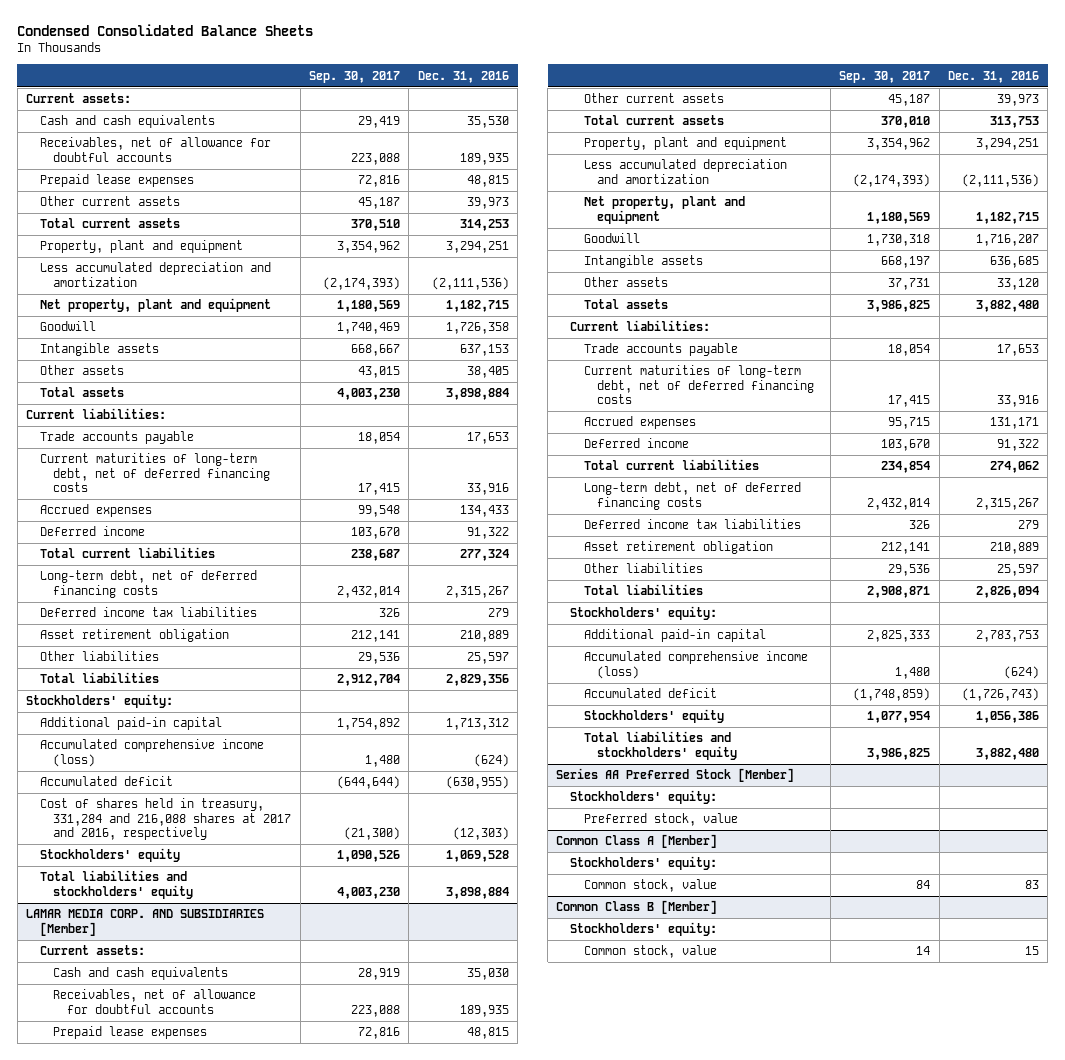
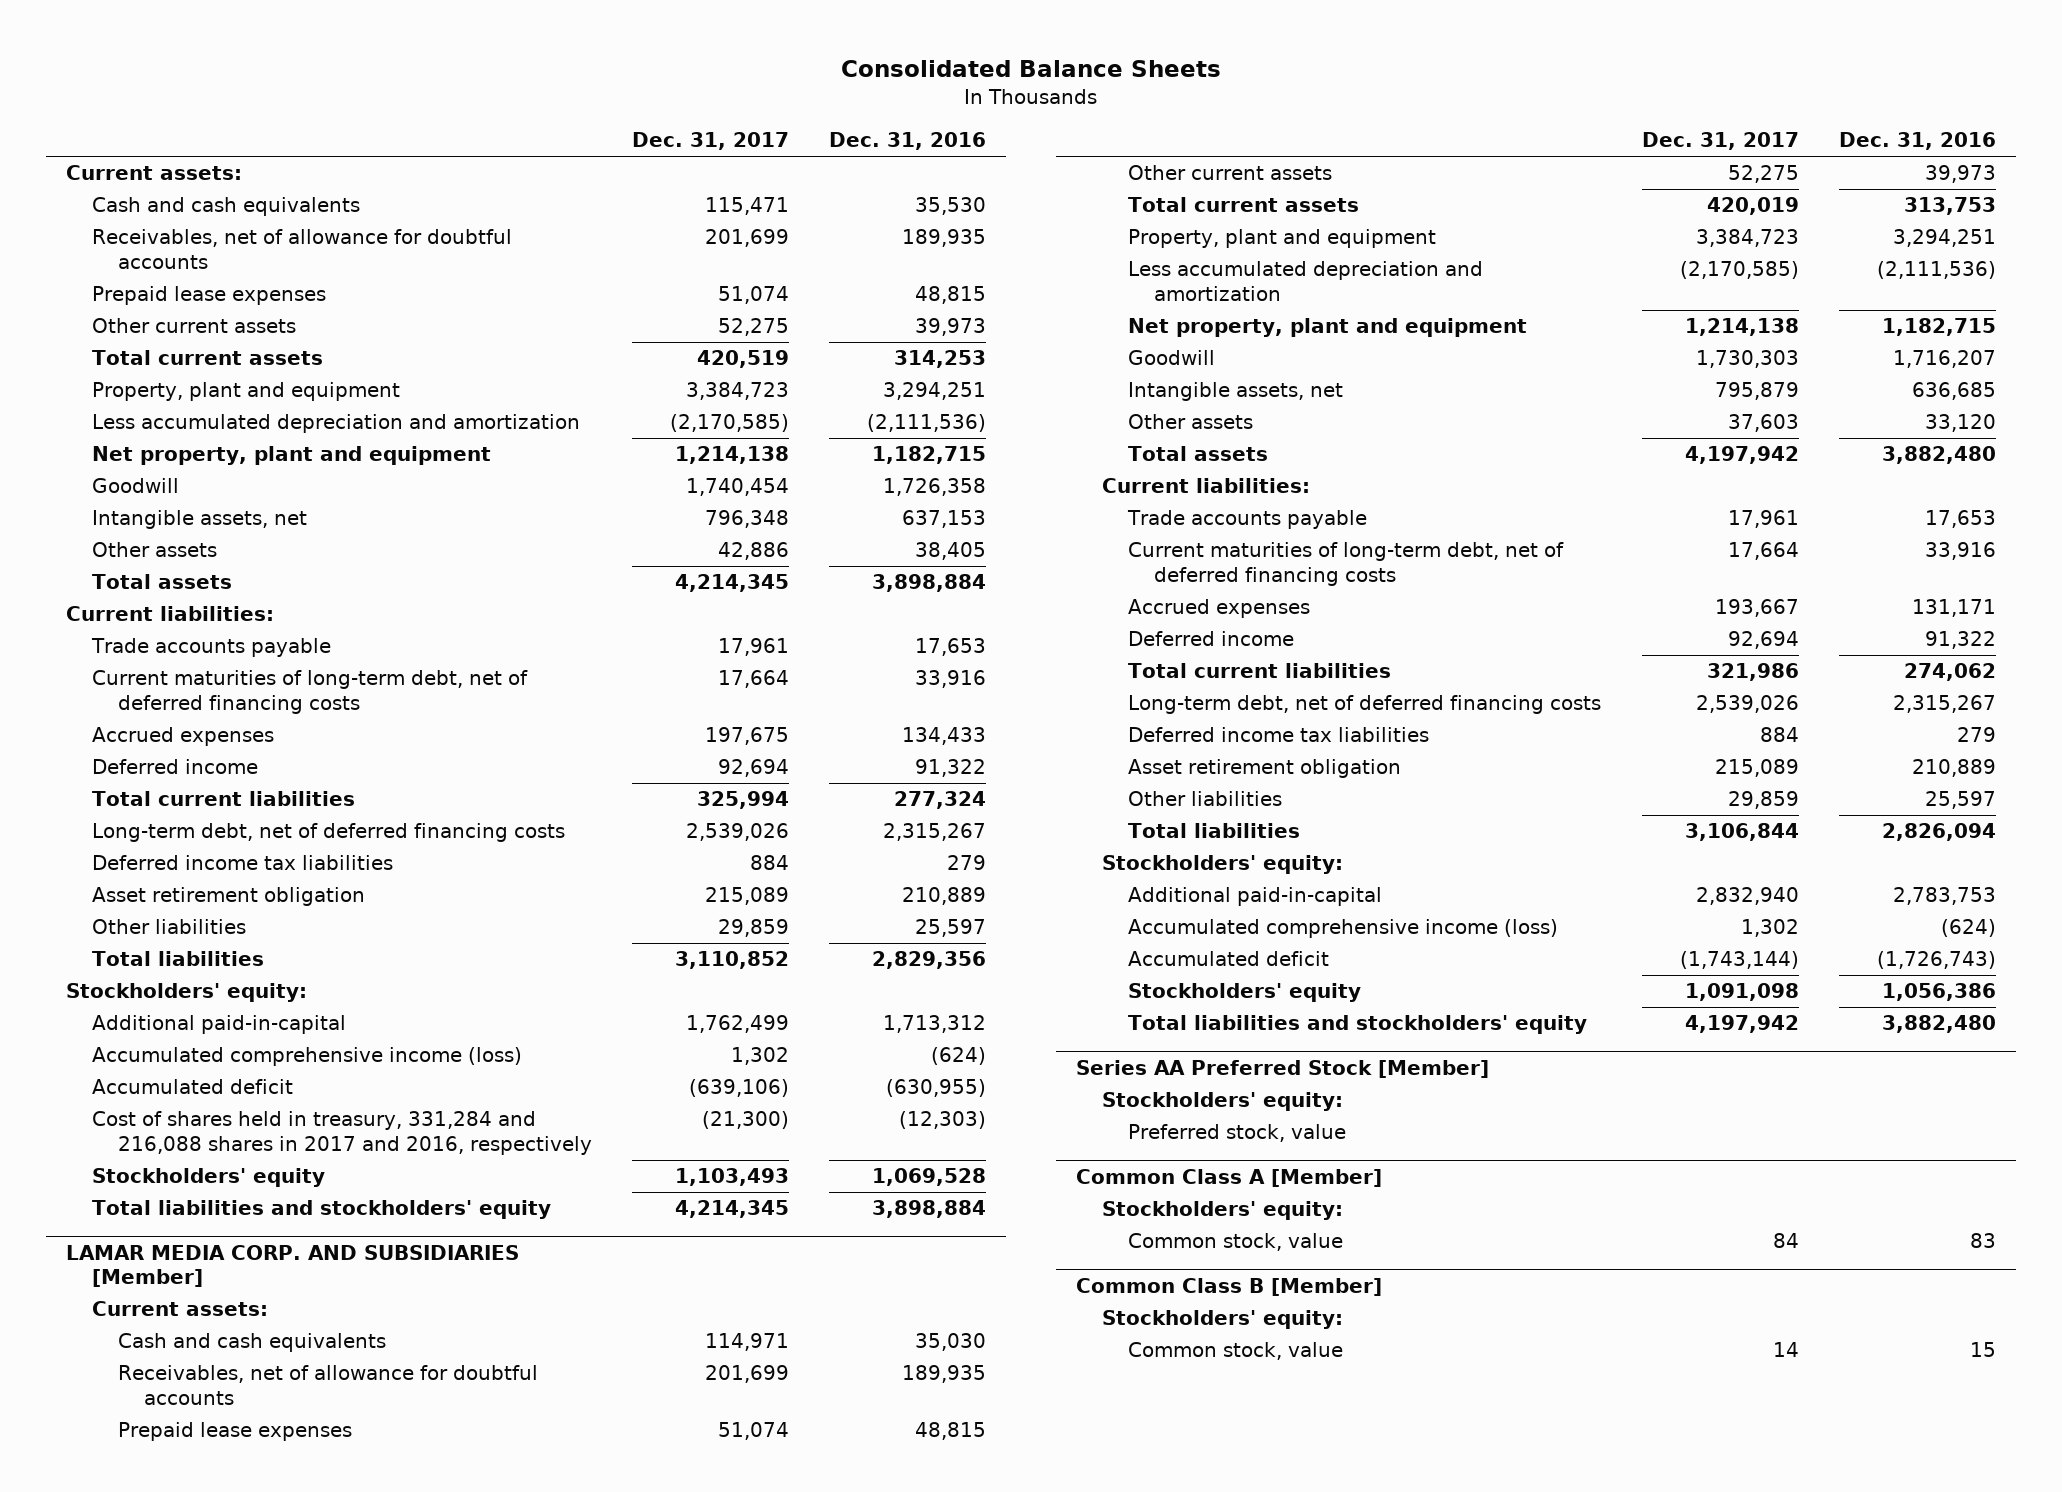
[17,23,314,36] Condensed Consolidated Balance Sheets -> [841,60,1222,78] Consolidated Balance Sheets
[309,70,401,83] Sep. 30, 2017 -> none
none -> [632,132,790,151] Dec. 31, 2017
[39,343,159,357] Intangible assets -> [92,510,308,530] Intangible assets, net
[39,717,222,731] Additional paid-in capital -> [92,1015,347,1035] Additional paid-in-capital
[39,798,292,840] Cost of shares held in treasury, 331,284 and 216,088 shares at 2017 and 2016, respectively -> [92,1111,593,1156] Cost of shares held in treasury, 331,284 and 216,088 shares in 2017 and 2016, respectively
[583,255,703,269] Intangible assets -> [1127,382,1343,402] Intangible assets, net
[583,629,766,643] Additional paid-in capital -> [1127,887,1382,907] Additional paid-in-capital

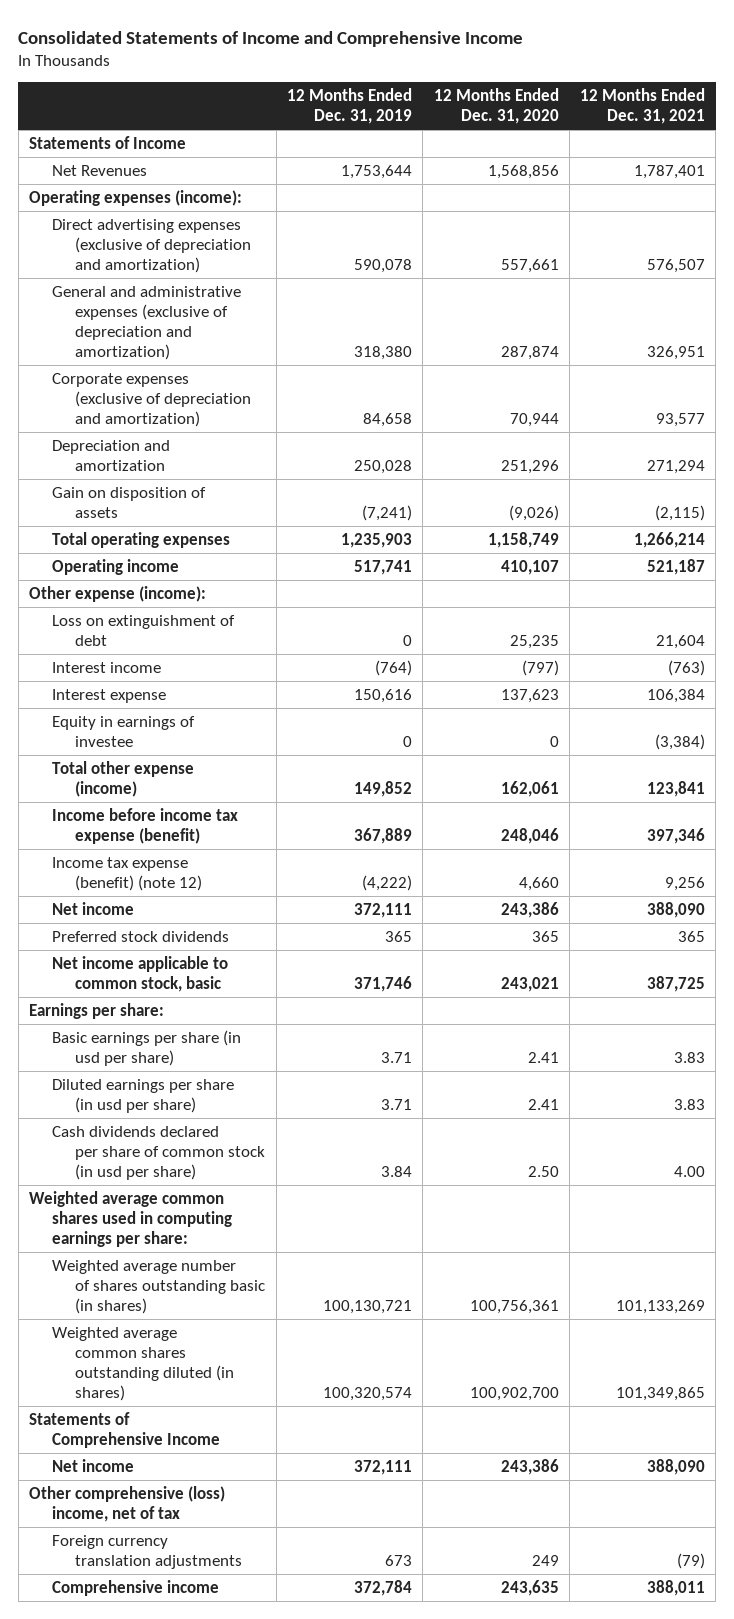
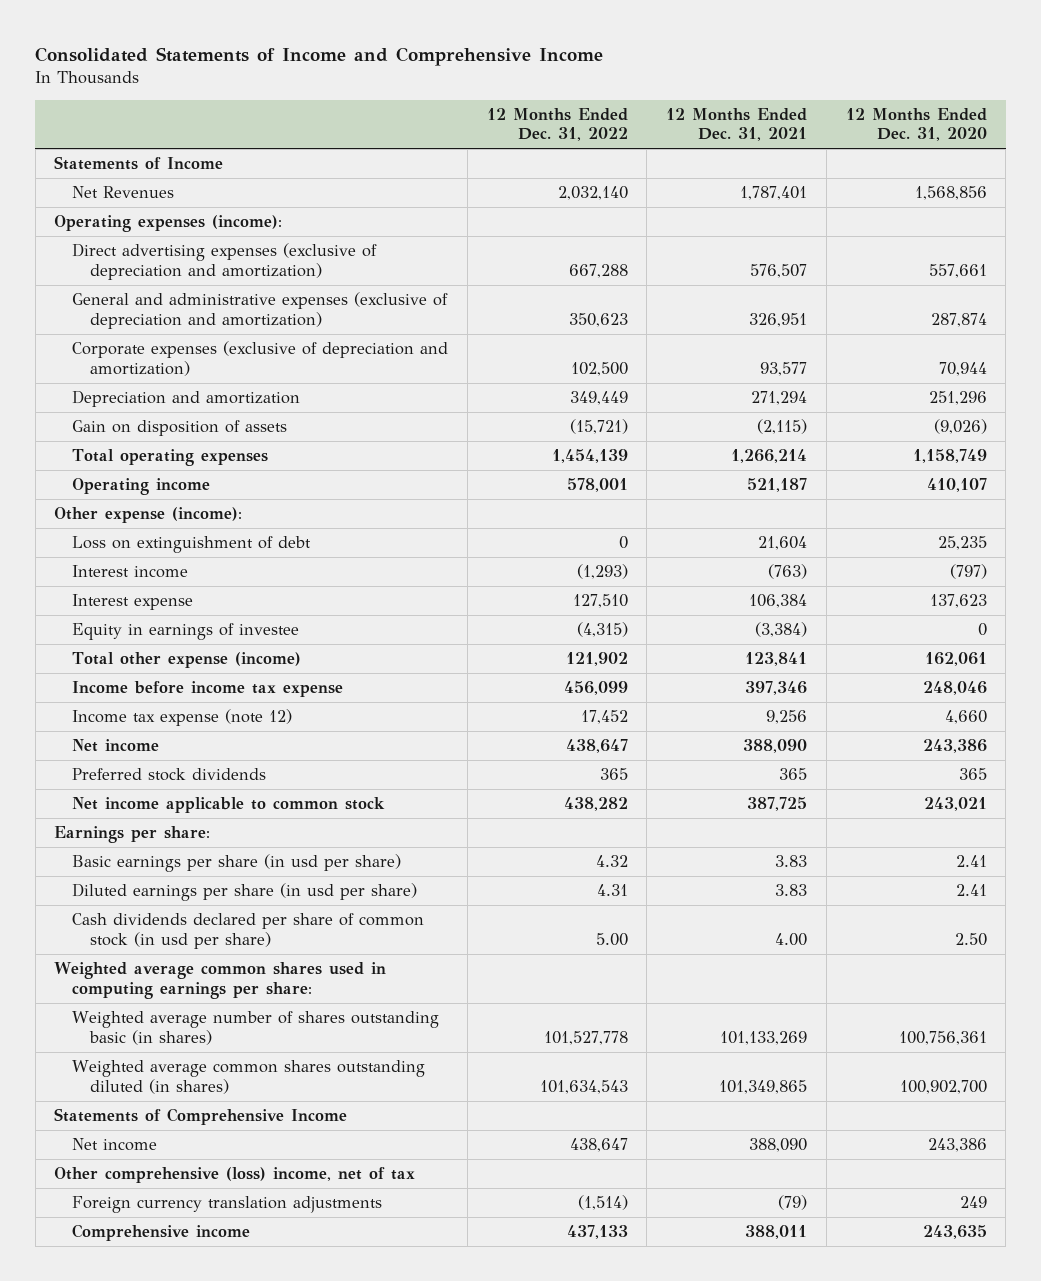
[286,87,412,124] 12 Months Ended Dec. 31, 2019 -> none
none -> [486,107,628,142] 12 Months Ended Dec. 31, 2022
[52,807,239,844] Income before income tax expense (benefit) -> [72,681,344,698] Income before income tax expense
[52,856,203,891] Income tax expense (benefit) (note 12) -> [72,709,293,727] Income tax expense (note 12)
[52,955,229,992] Net income applicable to common stock, basic -> [72,797,386,814] Net income applicable to common stock

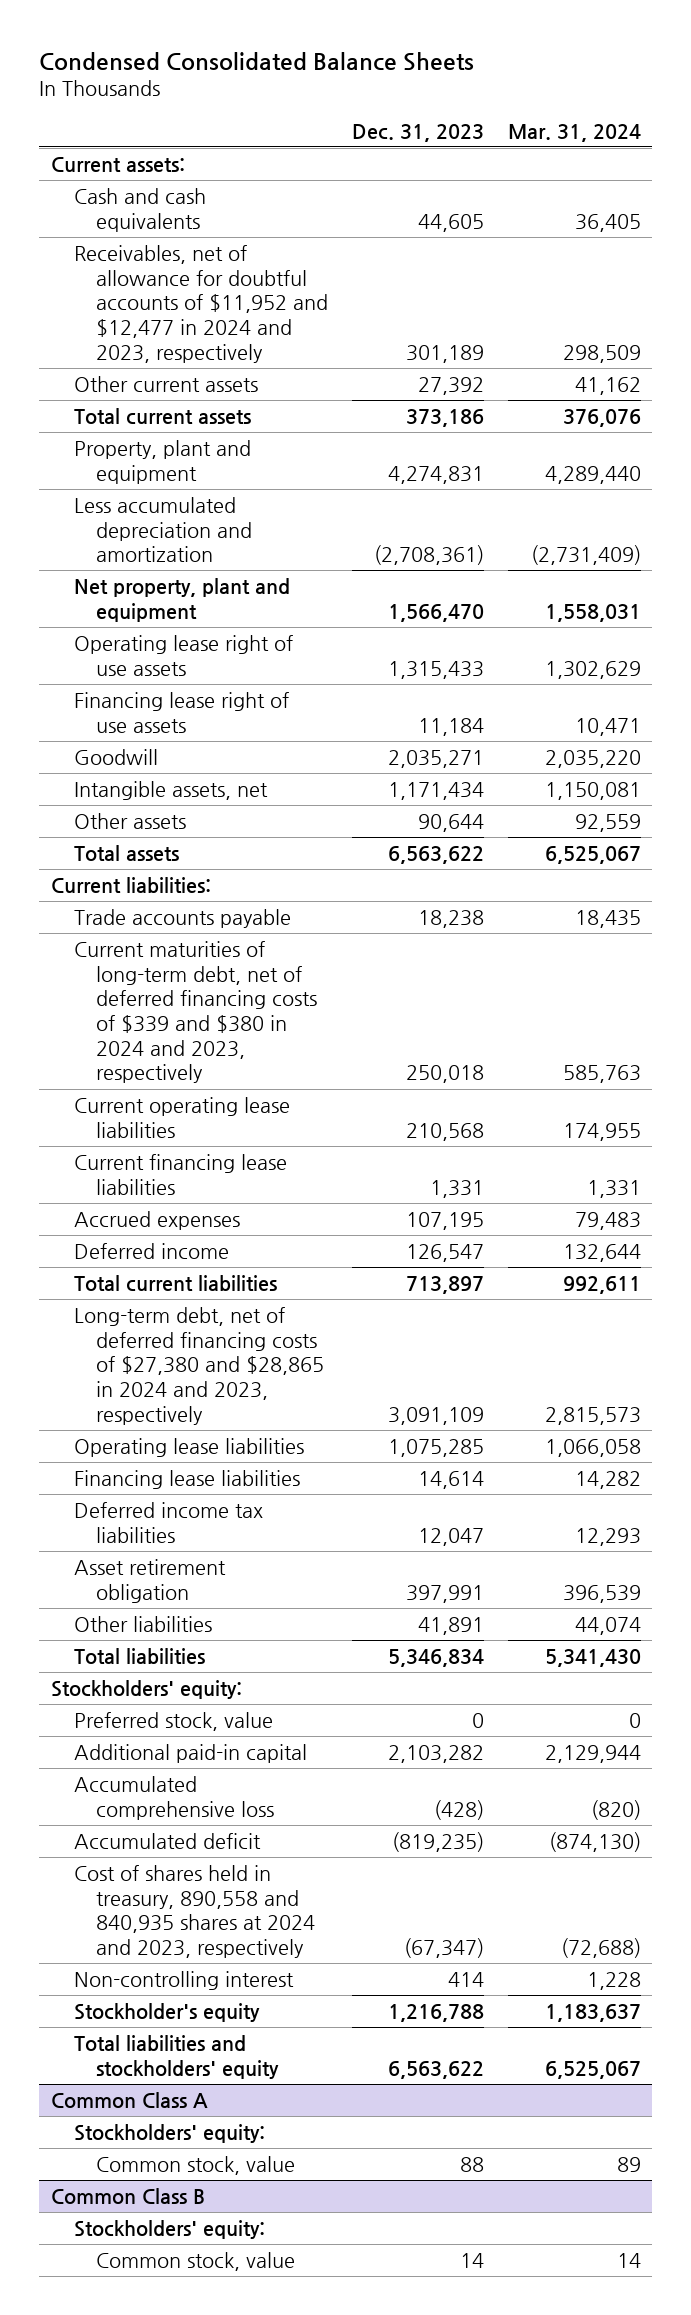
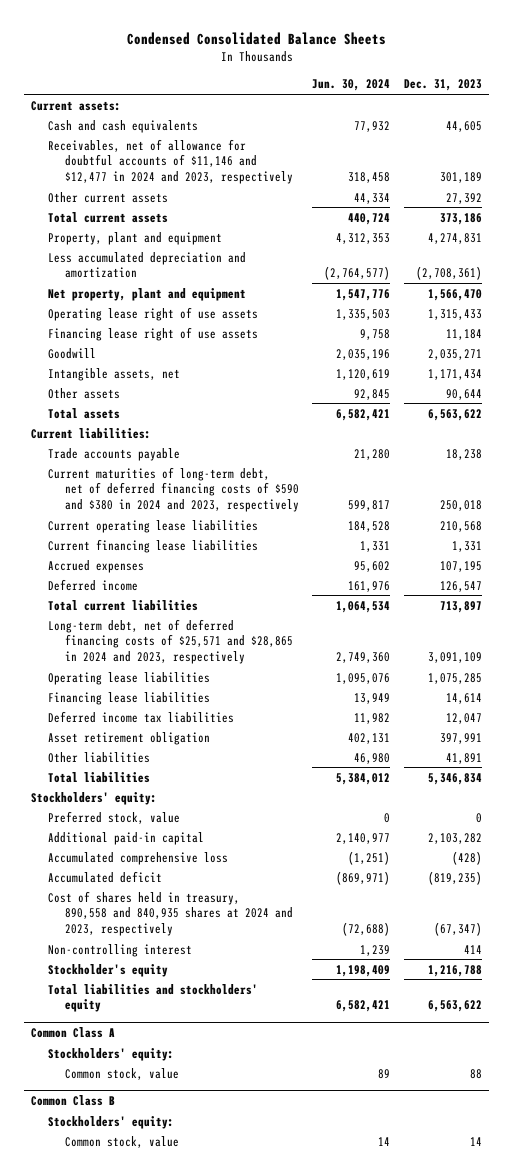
[507,123,641,142] Mar. 31, 2024 -> none
none -> [312,79,391,92] Jun. 30, 2024
[73,244,329,363] Receivables, net of allowance for doubtful accounts of $11,952 and $12,477 in 2024 and 2023, respectively -> [47,138,293,184] Receivables, net of allowance for doubtful accounts of $11,146 and $12,477 in 2024 and 2023, respectively
[73,940,318,1084] Current maturities of long-term debt, net of deferred financing costs of $339 and $380 in 2024 and 2023, respectively -> [47,466,299,512] Current maturities of long-term debt, net of deferred financing costs of $590 and $380 in 2024 and 2023, respectively
[73,1306,325,1425] Long-term debt, net of deferred financing costs of $27,380 and $28,865 in 2024 and 2023, respectively -> [47,618,293,664] Long-term debt, net of deferred financing costs of $25,571 and $28,865 in 2024 and 2023, respectively

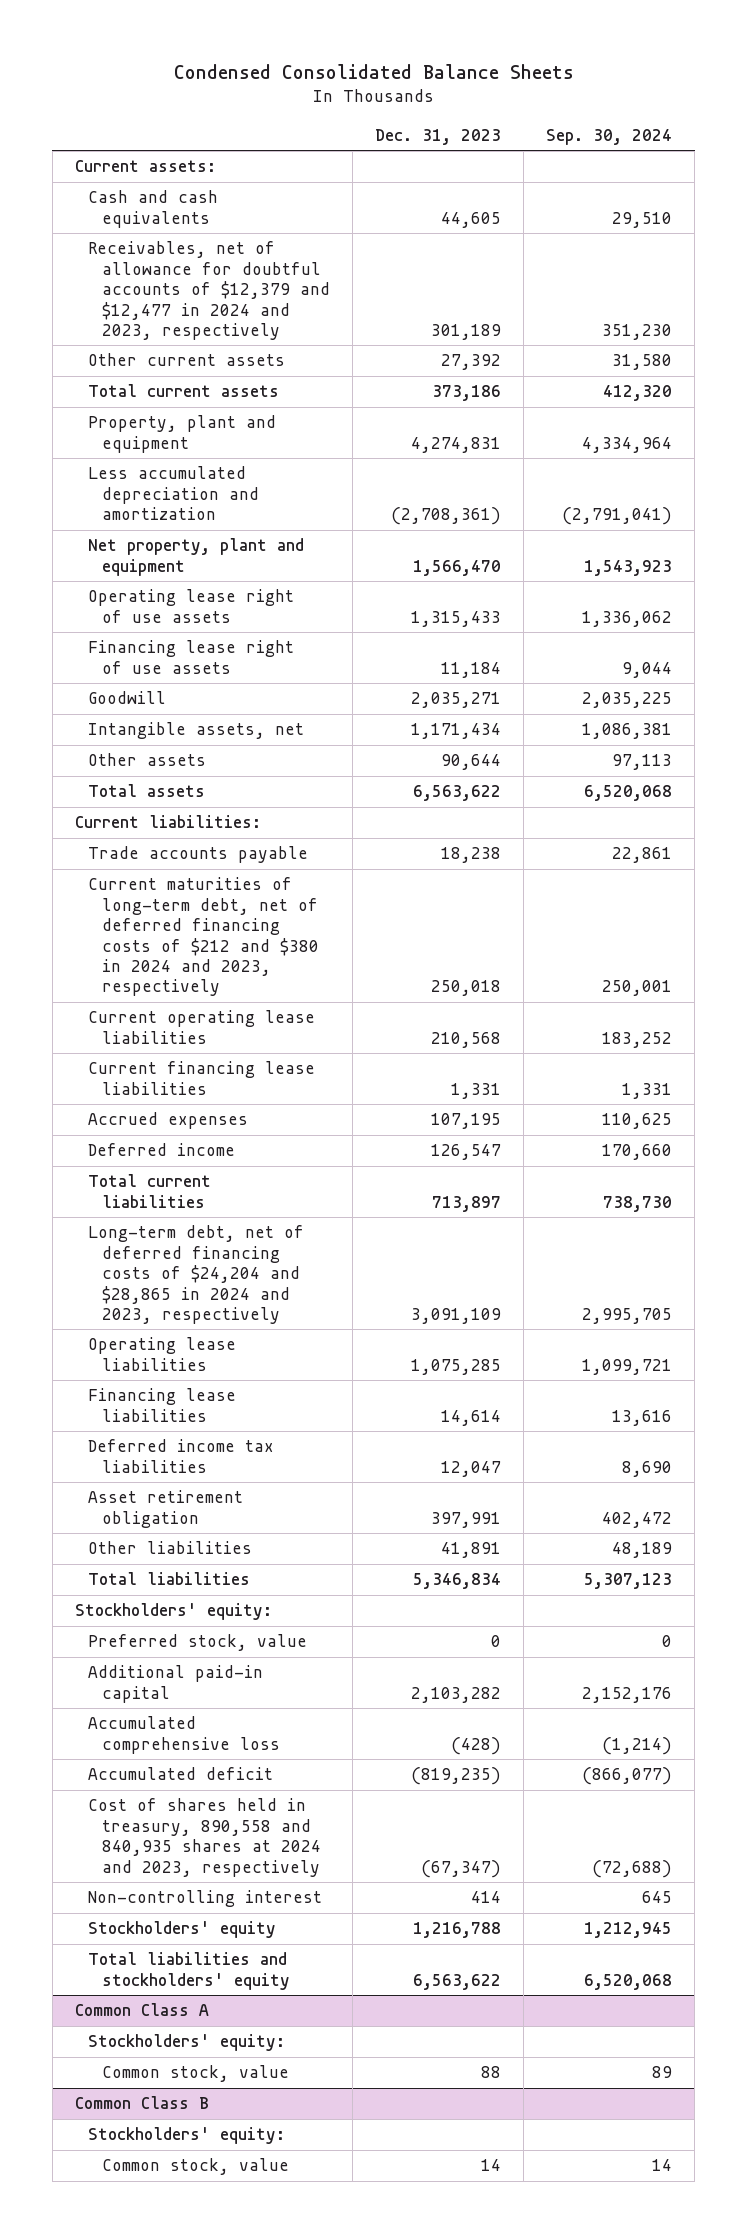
[312,79,391,92] Jun. 30, 2024 -> none
none -> [546,128,673,145] Sep. 30, 2024
[47,138,293,184] Receivables, net of allowance for doubtful accounts of $11,146 and $12,477 in 2024 and 2023, respectively -> [88,241,331,340] Receivables, net of allowance for doubtful accounts of $12,379 and $12,477 in 2024 and 2023, respectively
[47,466,299,512] Current maturities of long-term debt, net of deferred financing costs of $590 and $380 in 2024 and 2023, respectively -> [88,877,320,997] Current maturities of long-term debt, net of deferred financing costs of $212 and $380 in 2024 and 2023, respectively
[47,618,293,664] Long-term debt, net of deferred financing costs of $25,571 and $28,865 in 2024 and 2023, respectively -> [88,1225,305,1324] Long-term debt, net of deferred financing costs of $24,204 and $28,865 in 2024 and 2023, respectively
[47,963,168,977] Stockholder's equity -> [88,1921,277,1939] Stockholders' equity

